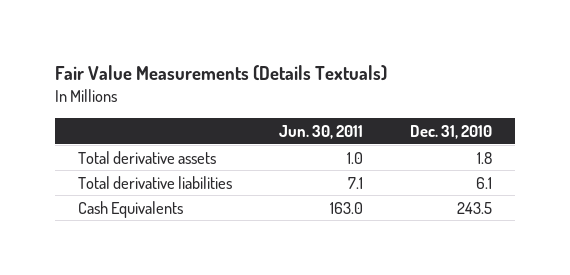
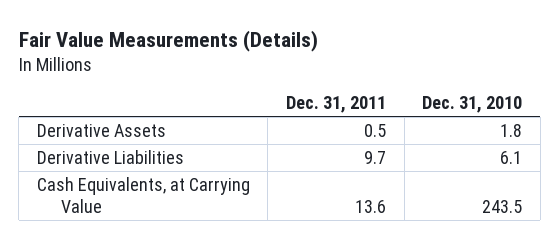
[54,65,387,82] Fair Value Measurements (Details Textuals) -> [18,29,318,52] Fair Value Measurements (Details)
[279,124,364,139] Jun. 30, 2011 -> none
none -> [286,96,387,114] Dec. 31, 2011
[78,150,217,164] Total derivative assets -> [36,123,166,137] Derivative Assets
[78,175,233,189] Total derivative liabilities -> [36,149,184,164] Derivative Liabilities
[78,200,184,218] Cash Equivalents -> [36,176,250,213] Cash Equivalents, at Carrying Value

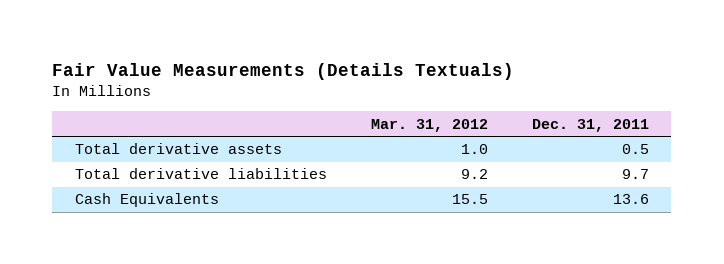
[18,29,318,52] Fair Value Measurements (Details) -> [52,62,515,80] Fair Value Measurements (Details Textuals)
[422,96,523,114] Dec. 31, 2010 -> none
none -> [370,118,488,132] Mar. 31, 2012
[36,123,166,137] Derivative Assets -> [74,143,282,155] Total derivative assets
[36,149,184,164] Derivative Liabilities -> [74,168,327,180] Total derivative liabilities
[36,176,250,213] Cash Equivalents, at Carrying Value -> [74,193,219,208] Cash Equivalents

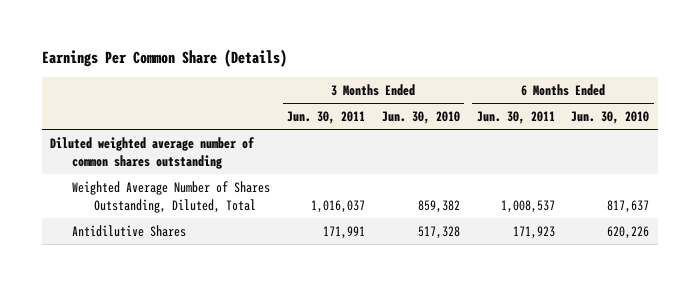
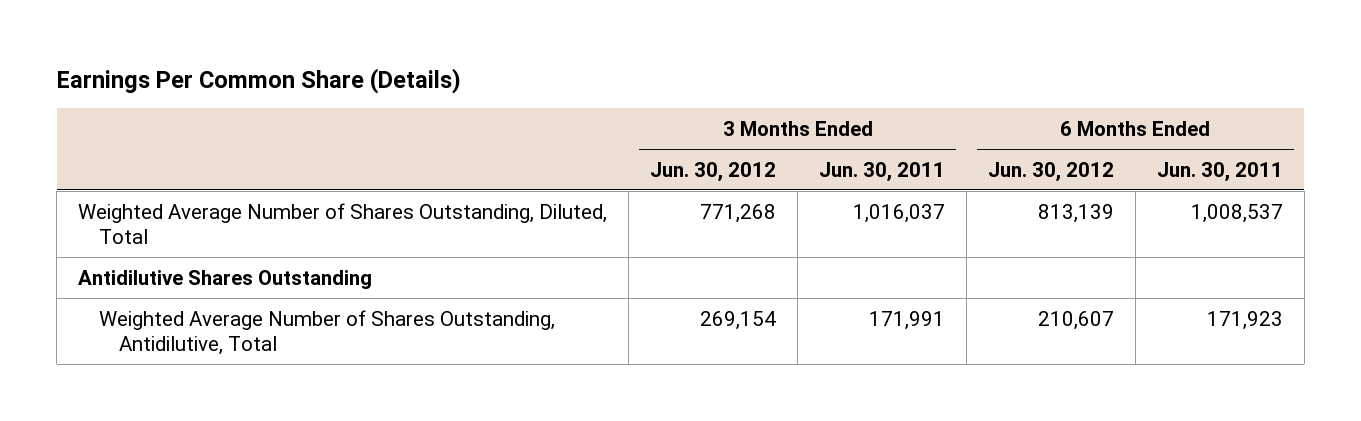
[381,111,460,125] Jun. 30, 2010 -> none
[571,111,650,125] Jun. 30, 2010 -> none
none -> [650,161,777,182] Jun. 30, 2012
none -> [987,161,1114,182] Jun. 30, 2012
[50,136,256,169] Diluted weighted average number of common shares outstanding -> none
none -> [78,269,373,289] Antidilutive Shares Outstanding
[72,224,187,237] Antidilutive Shares -> [98,309,555,355] Weighted Average Number of Shares Outstanding, Antidilutive, Total

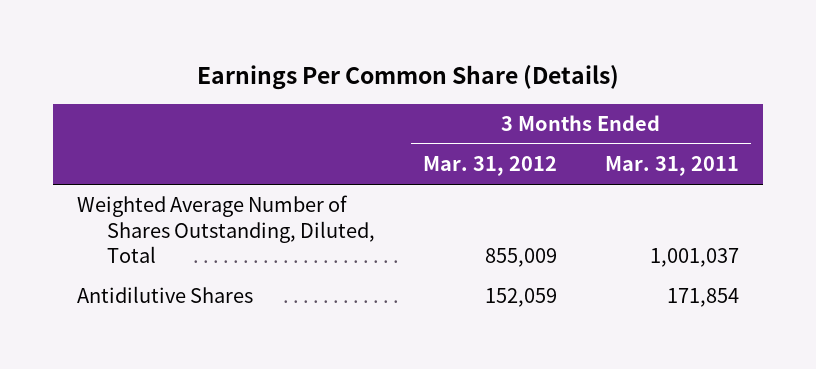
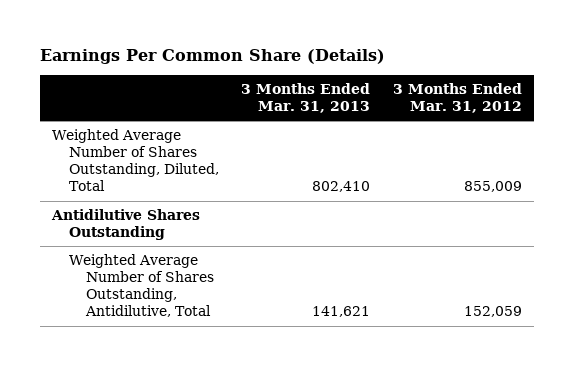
[605,156,740,177] Mar. 31, 2011 -> none
none -> [241,82,371,113] 3 Months Ended Mar. 31, 2013
none -> [50,208,200,241] Antidilutive Shares Outstanding
[77,286,254,304] Antidilutive Shares -> [68,253,214,318] Weighted Average Number of Shares Outstanding, Antidilutive, Total

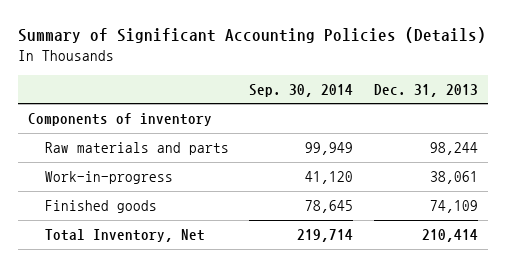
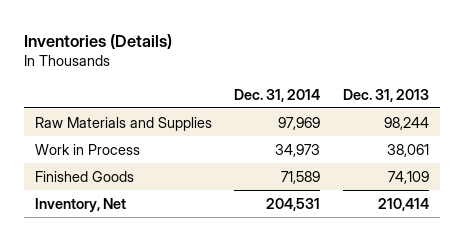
[17,27,486,44] Summary of Significant Accounting Policies (Details) -> [24,33,173,49] Inventories (Details)
[249,83,354,97] Sep. 30, 2014 -> none
none -> [234,88,321,102] Dec. 31, 2014
[27,113,212,127] Components of inventory -> none
[44,142,229,156] Raw materials and parts -> [35,116,213,131] Raw Materials and Supplies
[44,171,173,185] Work-in-progress -> [35,143,141,155] Work in Process
[44,200,157,214] Finished goods -> [35,170,135,182] Finished Goods
[44,229,205,243] Total Inventory, Net -> [35,197,127,212] Inventory, Net

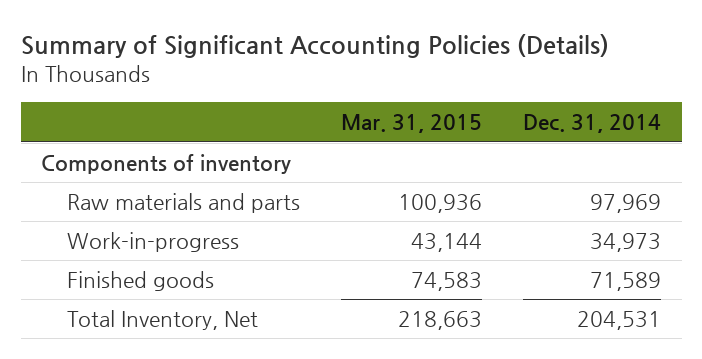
[24,33,173,49] Inventories (Details) -> [20,34,609,59] Summary of Significant Accounting Policies (Details)
[342,88,429,102] Dec. 31, 2013 -> none
none -> [341,114,483,134] Mar. 31, 2015
none -> [41,154,292,175] Components of inventory
[35,116,213,131] Raw Materials and Supplies -> [67,193,301,214] Raw materials and parts
[35,143,141,155] Work in Process -> [67,232,240,253] Work-in-progress
[35,170,135,182] Finished Goods -> [67,271,215,292] Finished goods
[35,197,127,212] Inventory, Net -> [67,310,259,331] Total Inventory, Net

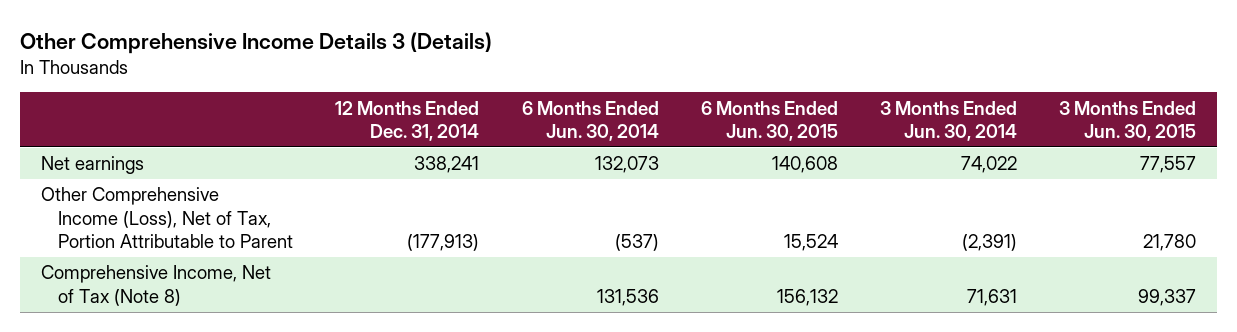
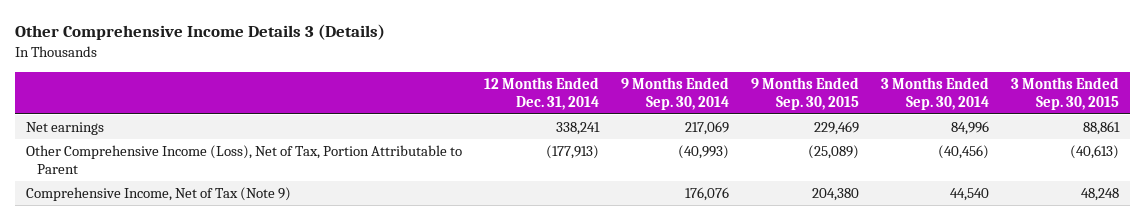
[521,100,659,141] 6 Months Ended Jun. 30, 2014 -> none
[700,100,838,141] 6 Months Ended Jun. 30, 2015 -> none
[879,100,1017,141] 3 Months Ended Jun. 30, 2014 -> none
[1058,100,1196,141] 3 Months Ended Jun. 30, 2015 -> none
none -> [620,76,729,110] 9 Months Ended Sep. 30, 2014
none -> [750,76,859,110] 9 Months Ended Sep. 30, 2015
none -> [880,76,989,110] 3 Months Ended Sep. 30, 2014
none -> [1010,76,1119,110] 3 Months Ended Sep. 30, 2015
[41,265,272,306] Comprehensive Income, Net of Tax (Note 8) -> [25,186,291,201] Comprehensive Income, Net of Tax (Note 9)

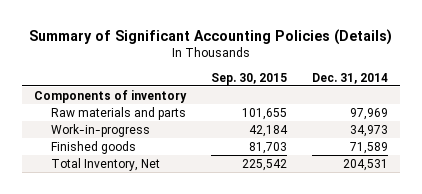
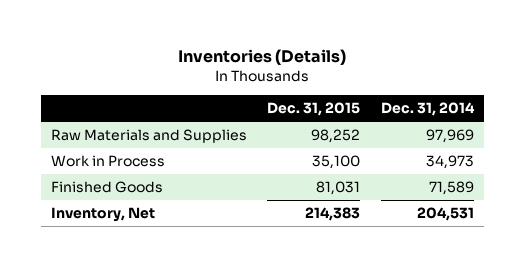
[28,28,392,45] Summary of Significant Accounting Policies (Details) -> [178,49,347,66] Inventories (Details)
[210,72,287,85] Sep. 30, 2015 -> none
none -> [267,102,361,117] Dec. 31, 2015
[34,89,188,103] Components of inventory -> none
[50,106,186,120] Raw materials and parts -> [50,129,247,144] Raw Materials and Supplies
[50,123,150,137] Work-in-progress -> [50,155,165,168] Work in Process
[50,140,136,154] Finished goods -> [50,181,163,194] Finished Goods
[50,157,160,171] Total Inventory, Net -> [50,207,155,223] Inventory, Net

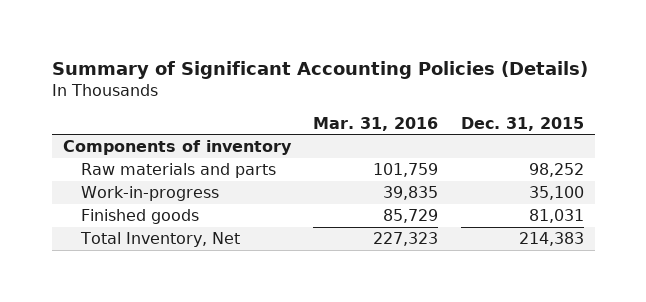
[178,49,347,66] Inventories (Details) -> [51,61,588,80] Summary of Significant Accounting Policies (Details)
[380,102,475,117] Dec. 31, 2014 -> none
none -> [313,116,439,131] Mar. 31, 2016
none -> [62,140,292,156] Components of inventory
[50,129,247,144] Raw Materials and Supplies -> [81,163,277,179] Raw materials and parts
[50,155,165,168] Work in Process -> [81,186,220,202] Work-in-progress
[50,181,163,194] Finished Goods -> [81,209,200,225] Finished goods
[50,207,155,223] Inventory, Net -> [80,232,241,248] Total Inventory, Net

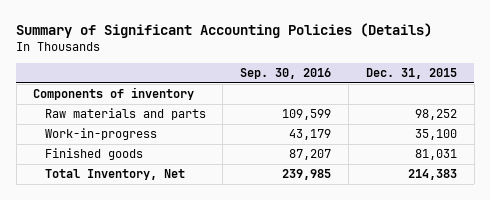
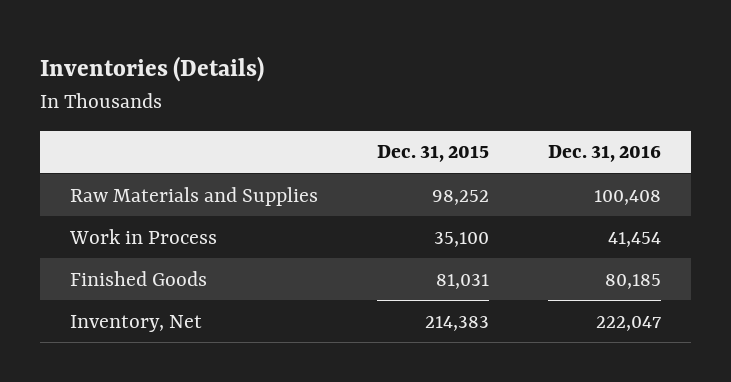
[16,22,433,38] Summary of Significant Accounting Policies (Details) -> [40,56,265,83] Inventories (Details)
[240,68,332,80] Sep. 30, 2016 -> none
none -> [548,145,662,163] Dec. 31, 2016
[33,87,195,101] Components of inventory -> none
[44,108,206,121] Raw materials and parts -> [69,186,318,206] Raw Materials and Supplies
[44,128,157,141] Work-in-progress -> [68,228,217,244] Work in Process
[44,148,143,161] Finished goods -> [69,270,207,286] Finished Goods
[44,169,185,181] Total Inventory, Net -> [69,314,202,332] Inventory, Net

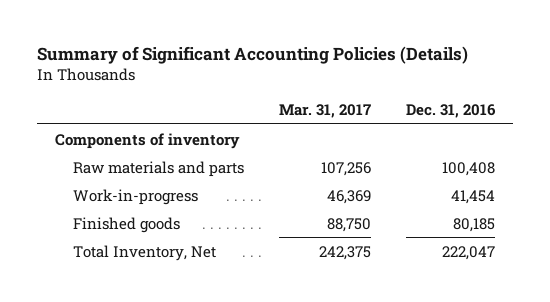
[40,56,265,83] Inventories (Details) -> [37,46,469,65] Summary of Significant Accounting Policies (Details)
[376,145,489,163] Dec. 31, 2015 -> none
none -> [279,103,372,118] Mar. 31, 2017
none -> [54,132,240,149] Components of inventory
[69,186,318,206] Raw Materials and Supplies -> [73,160,245,177] Raw materials and parts
[68,228,217,244] Work in Process -> [73,188,199,205] Work-in-progress
[69,270,207,286] Finished Goods -> [73,216,181,233] Finished goods
[69,314,202,332] Inventory, Net -> [73,244,217,261] Total Inventory, Net

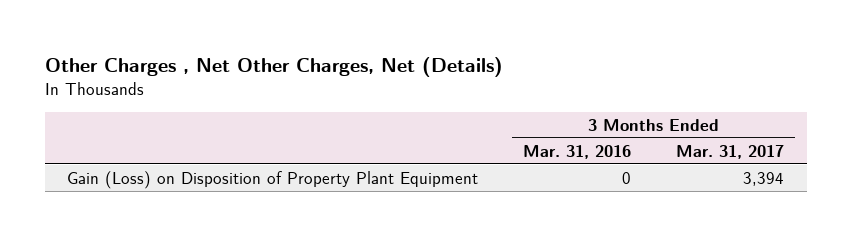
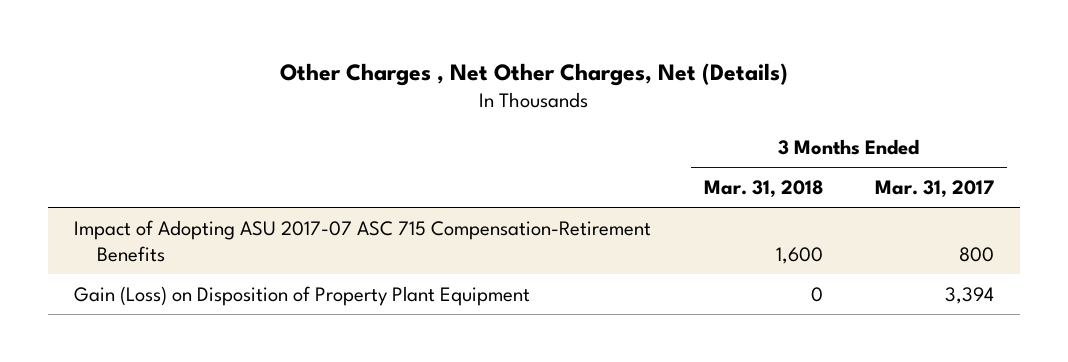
[523,144,632,159] Mar. 31, 2016 -> none
none -> [703,180,823,199] Mar. 31, 2018
none -> [74,219,652,262] Impact of Adopting ASU 2017-07 ASC 715 Compensation-Retirement Benefits

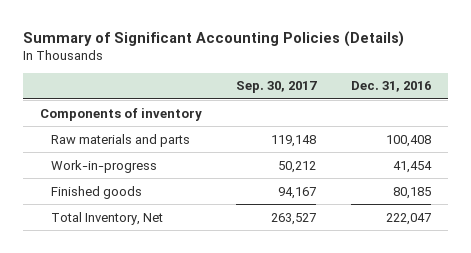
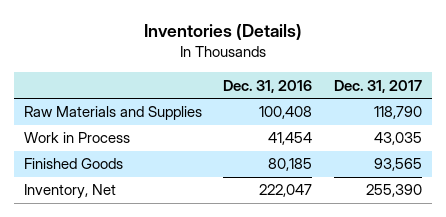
[22,30,404,47] Summary of Significant Accounting Policies (Details) -> [143,23,302,40] Inventories (Details)
[236,81,318,94] Sep. 30, 2017 -> none
none -> [333,79,422,93] Dec. 31, 2017
[40,107,203,121] Components of inventory -> none
[51,133,191,147] Raw materials and parts -> [24,106,203,121] Raw Materials and Supplies
[51,159,158,173] Work-in-progress -> [24,132,131,144] Work in Process
[51,185,143,199] Finished goods -> [24,158,124,170] Finished Goods
[51,211,164,225] Total Inventory, Net -> [24,184,117,200] Inventory, Net

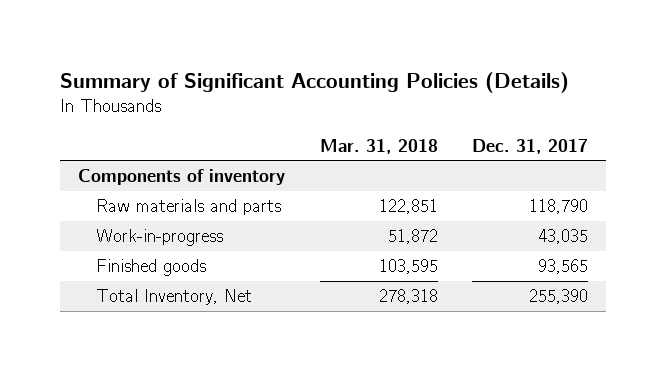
[143,23,302,40] Inventories (Details) -> [60,72,570,94] Summary of Significant Accounting Policies (Details)
[223,79,313,93] Dec. 31, 2016 -> none
none -> [319,138,438,154] Mar. 31, 2018
none -> [77,169,285,186] Components of inventory
[24,106,203,121] Raw Materials and Supplies -> [96,199,282,216] Raw materials and parts
[24,132,131,144] Work in Process -> [96,229,224,247] Work-in-progress
[24,158,124,170] Finished Goods -> [96,259,207,277] Finished goods
[24,184,117,200] Inventory, Net -> [96,289,253,306] Total Inventory, Net

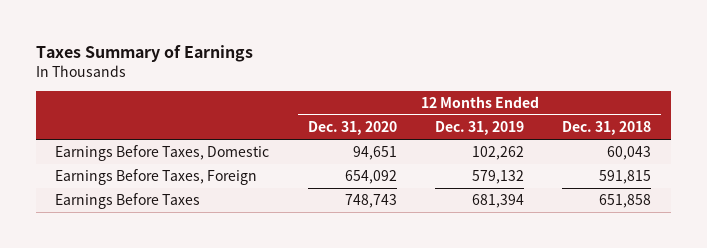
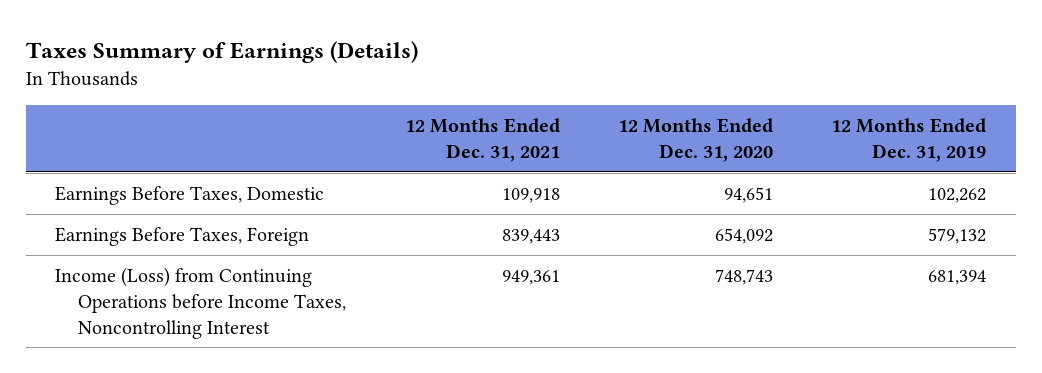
[35,44,253,62] Taxes Summary of Earnings -> [26,40,419,63] Taxes Summary of Earnings (Details)
[562,121,652,136] Dec. 31, 2018 -> none
none -> [404,118,560,162] 12 Months Ended Dec. 31, 2021
[55,193,201,210] Earnings Before Taxes -> [55,267,347,339] Income (Loss) from Continuing Operations before Income Taxes, Noncontrolling Interest

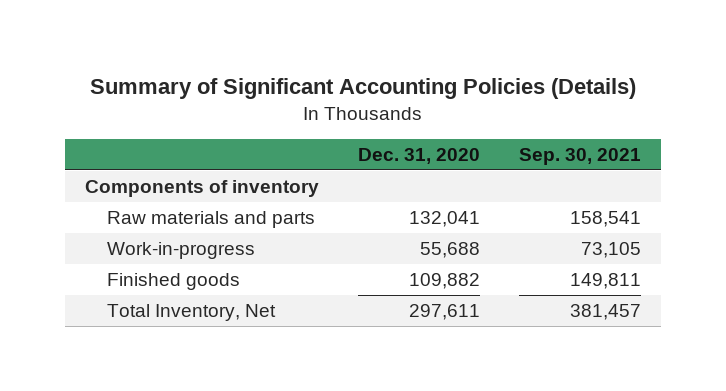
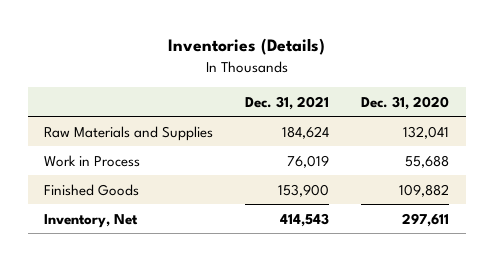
[89,78,636,100] Summary of Significant Accounting Policies (Details) -> [167,38,325,56] Inventories (Details)
[519,147,642,165] Sep. 30, 2021 -> none
none -> [245,95,330,110] Dec. 31, 2021
[84,179,319,197] Components of inventory -> none
[106,210,315,228] Raw materials and parts -> [43,125,213,141] Raw Materials and Supplies
[106,241,255,259] Work-in-progress -> [43,154,140,167] Work in Process
[106,272,240,290] Finished goods -> [43,183,139,196] Finished Goods
[106,303,276,321] Total Inventory, Net -> [43,213,138,228] Inventory, Net

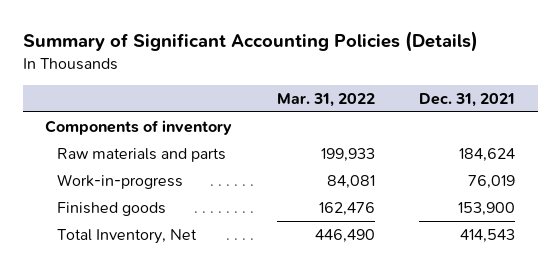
[167,38,325,56] Inventories (Details) -> [22,31,478,53] Summary of Significant Accounting Policies (Details)
[361,95,450,110] Dec. 31, 2020 -> none
none -> [276,92,375,107] Mar. 31, 2022
none -> [45,119,233,135] Components of inventory
[43,125,213,141] Raw Materials and Supplies -> [57,147,227,162] Raw materials and parts
[43,154,140,167] Work in Process -> [57,173,184,189] Work-in-progress
[43,183,139,196] Finished Goods -> [57,201,167,216] Finished goods
[43,213,138,228] Inventory, Net -> [57,228,198,244] Total Inventory, Net

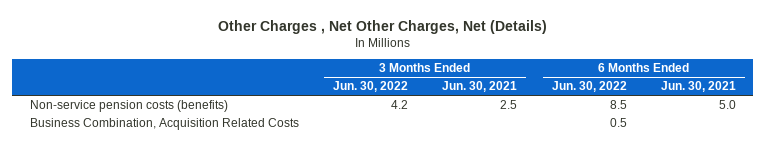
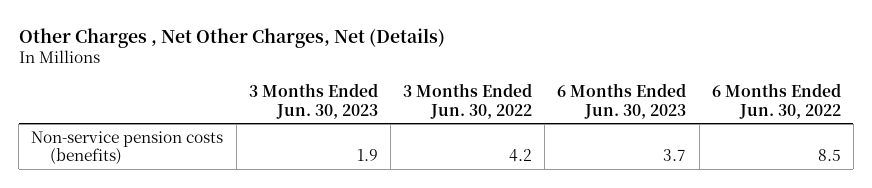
[442,81,518,93] Jun. 30, 2021 -> none
[661,81,737,93] Jun. 30, 2021 -> none
none -> [248,83,378,119] 3 Months Ended Jun. 30, 2023
none -> [557,83,687,119] 6 Months Ended Jun. 30, 2023
[29,118,299,131] Business Combination, Acquisition Related Costs -> none

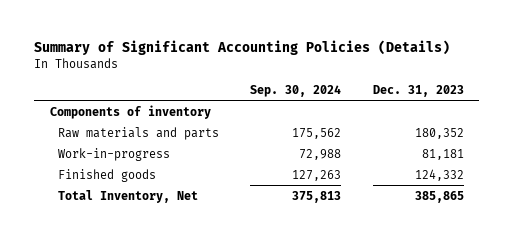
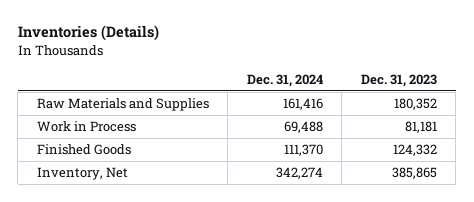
[34,40,451,56] Summary of Significant Accounting Policies (Details) -> [17,25,159,42] Inventories (Details)
[250,84,342,97] Sep. 30, 2024 -> none
none -> [246,73,323,87] Dec. 31, 2024
[49,104,211,119] Components of inventory -> none
[58,126,220,140] Raw materials and parts -> [36,98,209,112] Raw Materials and Supplies
[58,147,171,161] Work-in-progress -> [36,121,136,133] Work in Process
[58,168,157,182] Finished goods -> [36,144,131,156] Finished Goods
[58,189,199,203] Total Inventory, Net -> [36,167,128,181] Inventory, Net

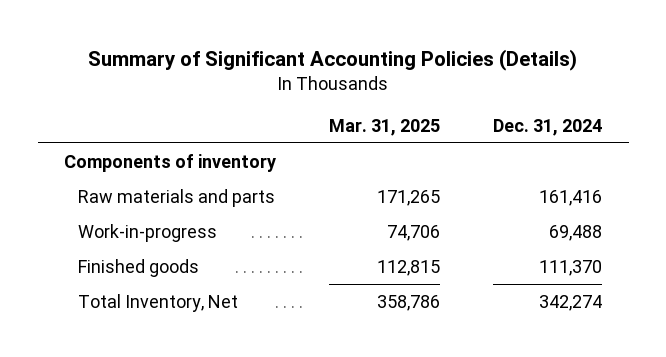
[17,25,159,42] Inventories (Details) -> [88,48,578,71] Summary of Significant Accounting Policies (Details)
[360,73,437,87] Dec. 31, 2023 -> none
none -> [329,118,441,136] Mar. 31, 2025
none -> [64,153,277,172] Components of inventory
[36,98,209,112] Raw Materials and Supplies -> [78,188,276,207] Raw materials and parts
[36,121,136,133] Work in Process -> [78,223,218,242] Work-in-progress
[36,144,131,156] Finished Goods -> [78,258,200,277] Finished goods
[36,167,128,181] Inventory, Net -> [78,293,239,312] Total Inventory, Net

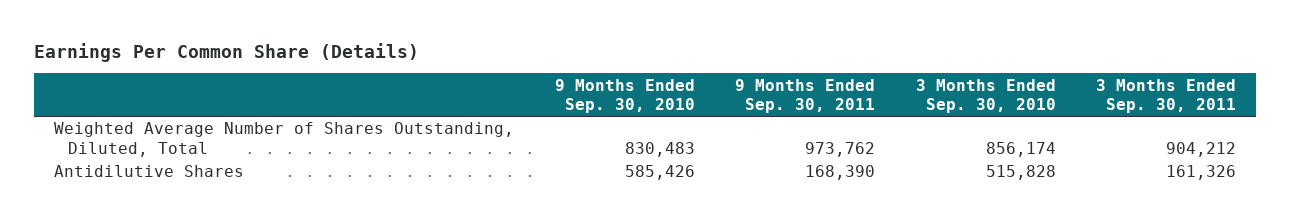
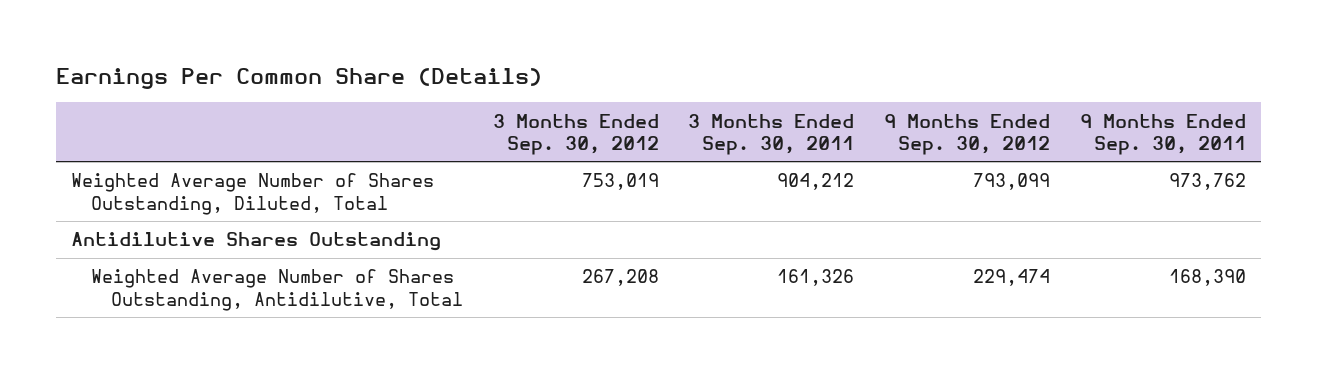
[554,78,695,113] 9 Months Ended Sep. 30, 2010 -> none
[915,78,1056,113] 3 Months Ended Sep. 30, 2010 -> none
none -> [492,113,659,156] 3 Months Ended Sep. 30, 2012
none -> [884,113,1051,156] 9 Months Ended Sep. 30, 2012
none -> [71,232,442,252] Antidilutive Shares Outstanding
[54,165,245,178] Antidilutive Shares -> [90,269,463,311] Weighted Average Number of Shares Outstanding, Antidilutive, Total

